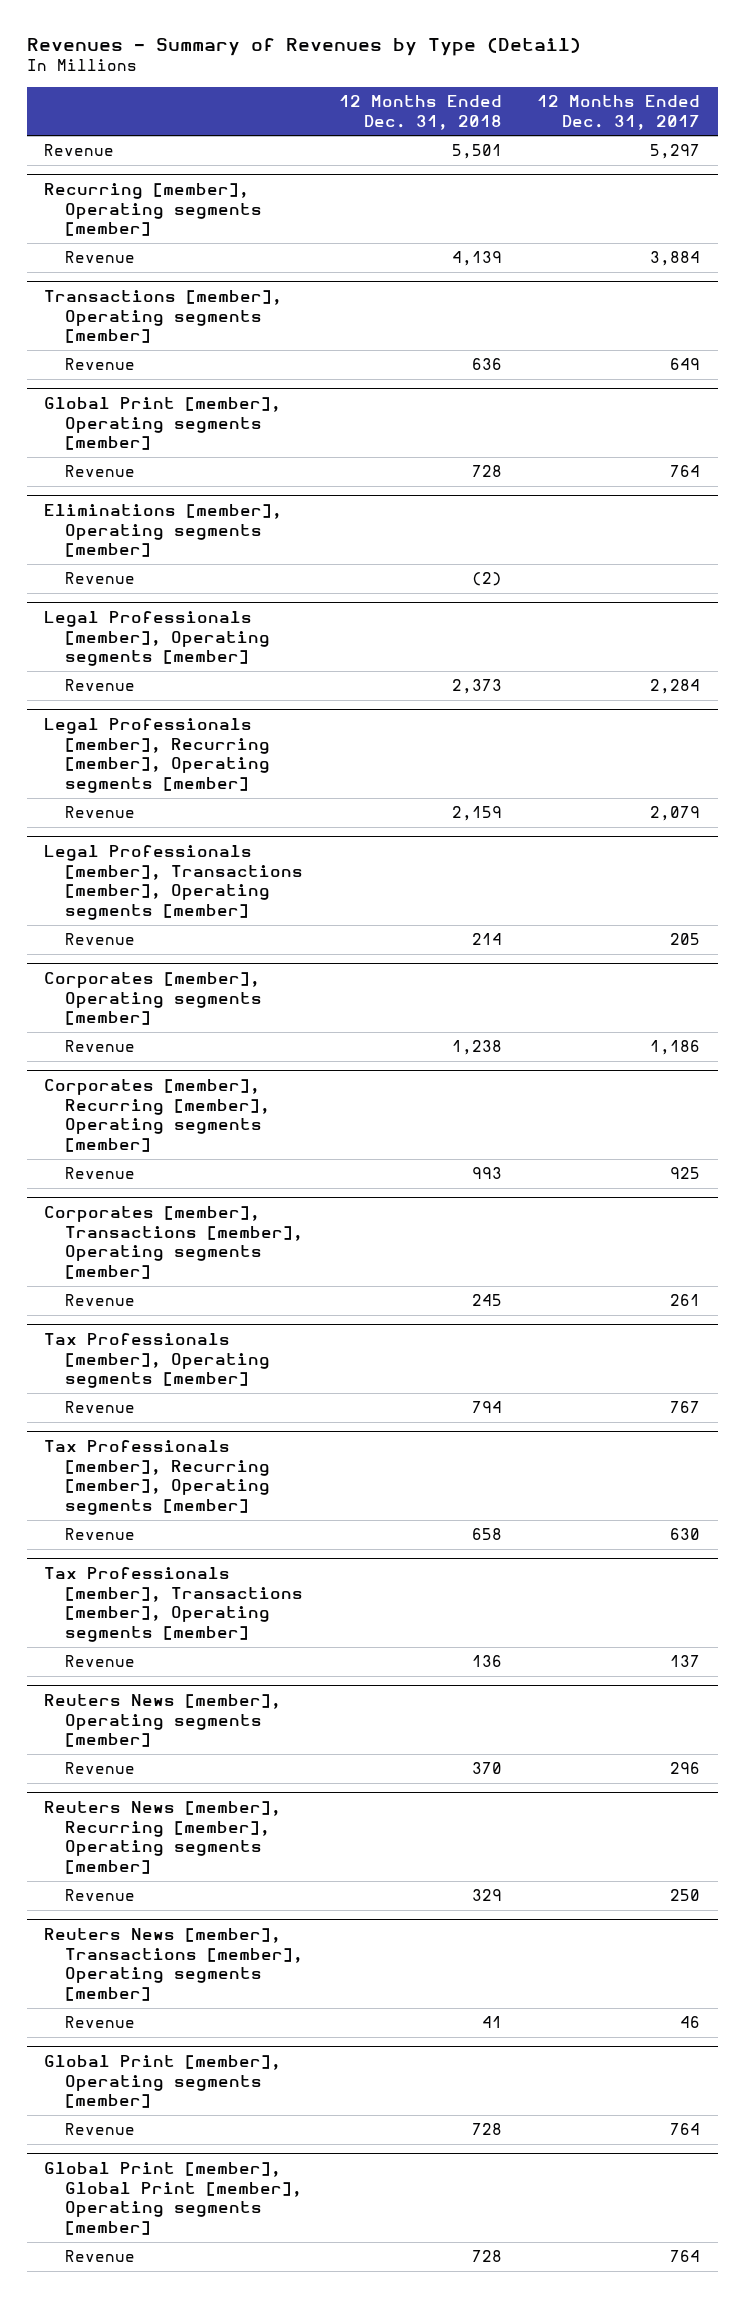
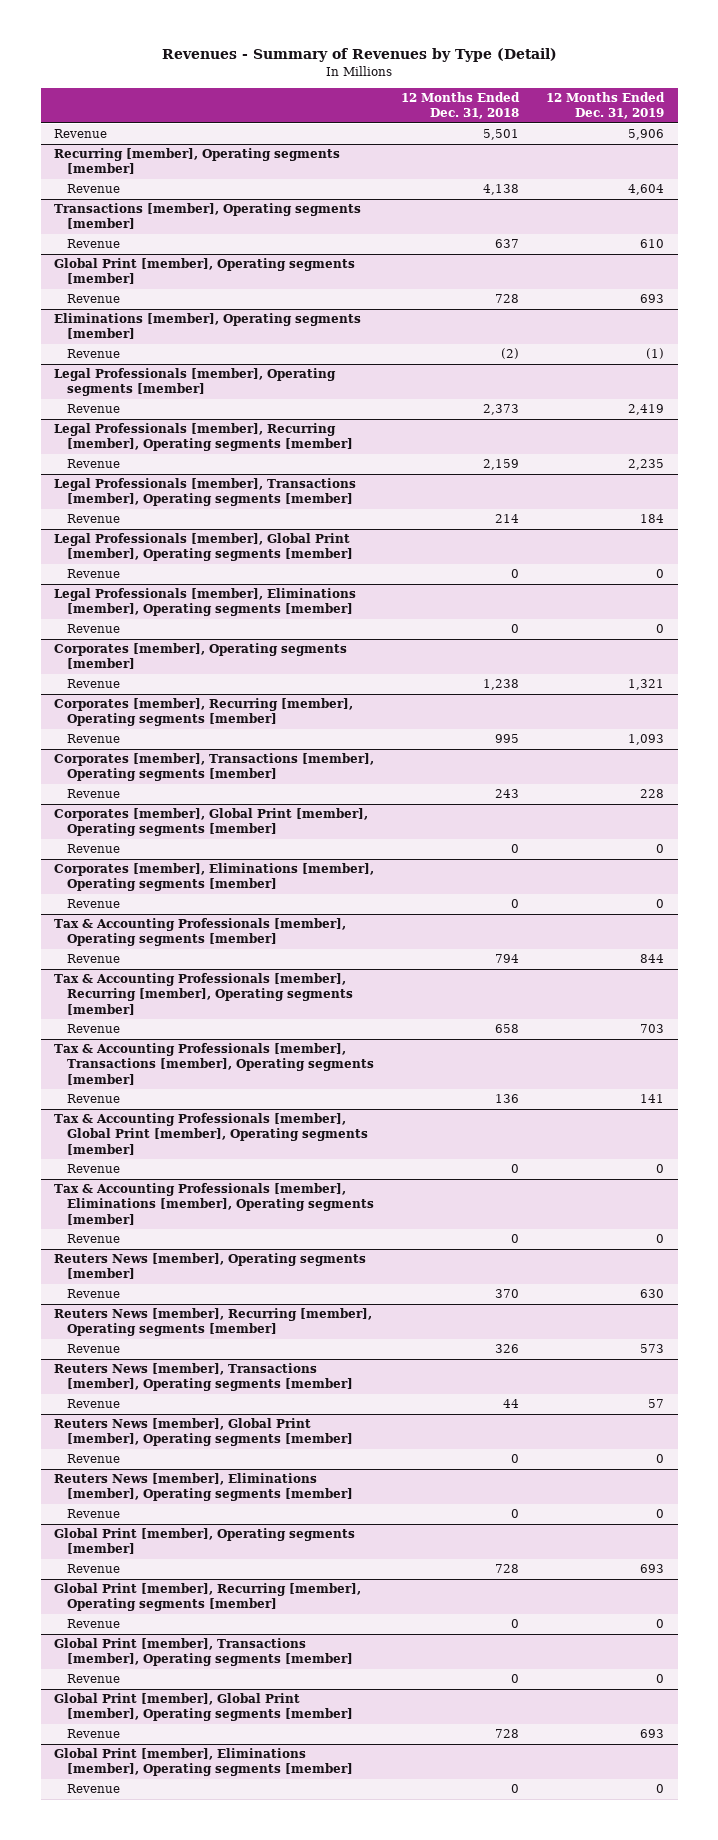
[537,94,701,130] 12 Months Ended Dec. 31, 2017 -> none
none -> [546,91,666,120] 12 Months Ended Dec. 31, 2019
[451,251,502,267] 4,139 -> [483,184,520,196] 4,138
[471,358,502,371] 636 -> [495,239,520,249] 637
none -> [54,533,353,562] Legal Professionals [member], Global Print [member], Operating segments [member]
none -> [66,569,120,579] Revenue
none -> [54,588,357,617] Legal Professionals [member], Eliminations [member], Operating segments [member]
none -> [66,624,120,634] Revenue
[471,1167,502,1180] 993 -> [495,734,520,744] 995
[471,1294,502,1307] 245 -> [495,789,520,799] 243
none -> [54,808,369,837] Corporates [member], Global Print [member], Operating segments [member]
none -> [66,844,120,854] Revenue
none -> [54,863,375,892] Corporates [member], Eliminations [member], Operating segments [member]
none -> [66,899,120,909] Revenue
[44,1333,271,1389] Tax Professionals [member], Operating segments [member] -> [54,918,347,947] Tax & Accounting Professionals [member], Operating segments [member]
[44,1440,271,1516] Tax Professionals [member], Recurring [member], Operating segments [member] -> [54,973,353,1015] Tax & Accounting Professionals [member], Recurring [member], Operating segments [member]
[44,1567,304,1643] Tax Professionals [member], Transactions [member], Operating segments [member] -> [54,1043,374,1085] Tax & Accounting Professionals [member], Transactions [member], Operating segments [member]
none -> [54,1113,368,1155] Tax & Accounting Professionals [member], Global Print [member], Operating segments [member]
none -> [66,1164,120,1174] Revenue
none -> [54,1183,374,1225] Tax & Accounting Professionals [member], Eliminations [member], Operating segments [member]
none -> [66,1234,120,1244] Revenue
[471,1889,502,1902] 329 -> [495,1344,520,1354] 326
[481,2016,502,2029] 41 -> [503,1399,520,1409] 44
none -> [54,1418,353,1447] Reuters News [member], Global Print [member], Operating segments [member]
none -> [66,1454,120,1464] Revenue
none -> [54,1473,353,1502] Reuters News [member], Eliminations [member], Operating segments [member]
none -> [66,1509,120,1519] Revenue
none -> [54,1583,362,1612] Global Print [member], Recurring [member], Operating segments [member]
none -> [66,1619,120,1629] Revenue
none -> [54,1638,353,1667] Global Print [member], Transactions [member], Operating segments [member]
none -> [66,1674,120,1684] Revenue
none -> [54,1748,353,1777] Global Print [member], Eliminations [member], Operating segments [member]
none -> [66,1784,120,1794] Revenue

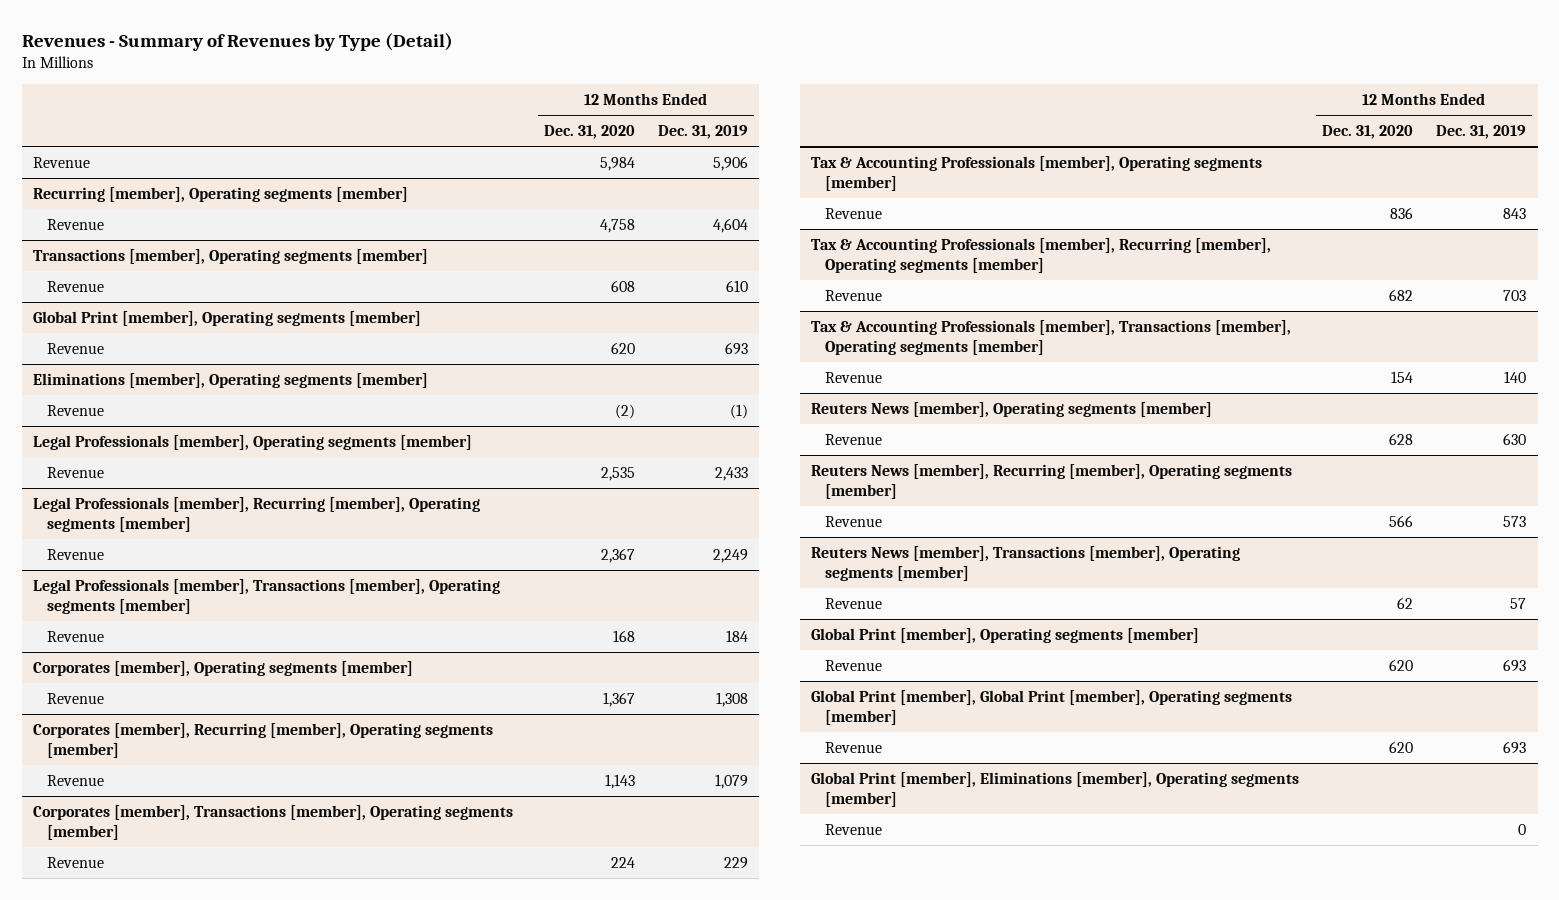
[401,91,521,120] 12 Months Ended Dec. 31, 2018 -> none
none -> [543,125,635,140] Dec. 31, 2020
[628,404,665,416] 2,419 -> [714,466,748,481] 2,433
[628,459,665,471] 2,235 -> [712,548,748,563] 2,249
[54,533,353,562] Legal Professionals [member], Global Print [member], Operating segments [member] -> none
[66,569,120,579] Revenue -> none
[54,588,357,617] Legal Professionals [member], Eliminations [member], Operating segments [member] -> none
[66,624,120,634] Revenue -> none
[628,679,665,691] 1,321 -> [715,691,748,707] 1,308
[628,734,665,746] 1,093 -> [714,773,748,789] 1,079
[54,808,369,837] Corporates [member], Global Print [member], Operating segments [member] -> none
[66,844,120,854] Revenue -> none
[54,863,375,892] Corporates [member], Eliminations [member], Operating segments [member] -> none
[66,899,120,909] Revenue -> none
[640,789,665,799] 228 -> [723,856,748,869] 229
[640,954,665,964] 844 -> [1503,207,1527,219] 843
[54,1113,368,1155] Tax & Accounting Professionals [member], Global Print [member], Operating segments [member] -> none
[66,1164,120,1174] Revenue -> none
[54,1183,374,1225] Tax & Accounting Professionals [member], Eliminations [member], Operating segments [member] -> none
[66,1234,120,1244] Revenue -> none
[640,1094,665,1104] 141 -> [1504,370,1527,383] 140
[54,1418,353,1447] Reuters News [member], Global Print [member], Operating segments [member] -> none
[66,1454,120,1464] Revenue -> none
[54,1473,353,1502] Reuters News [member], Eliminations [member], Operating segments [member] -> none
[66,1509,120,1519] Revenue -> none
[54,1583,362,1612] Global Print [member], Recurring [member], Operating segments [member] -> none
[66,1619,120,1629] Revenue -> none
[54,1638,353,1667] Global Print [member], Transactions [member], Operating segments [member] -> none
[66,1674,120,1684] Revenue -> none

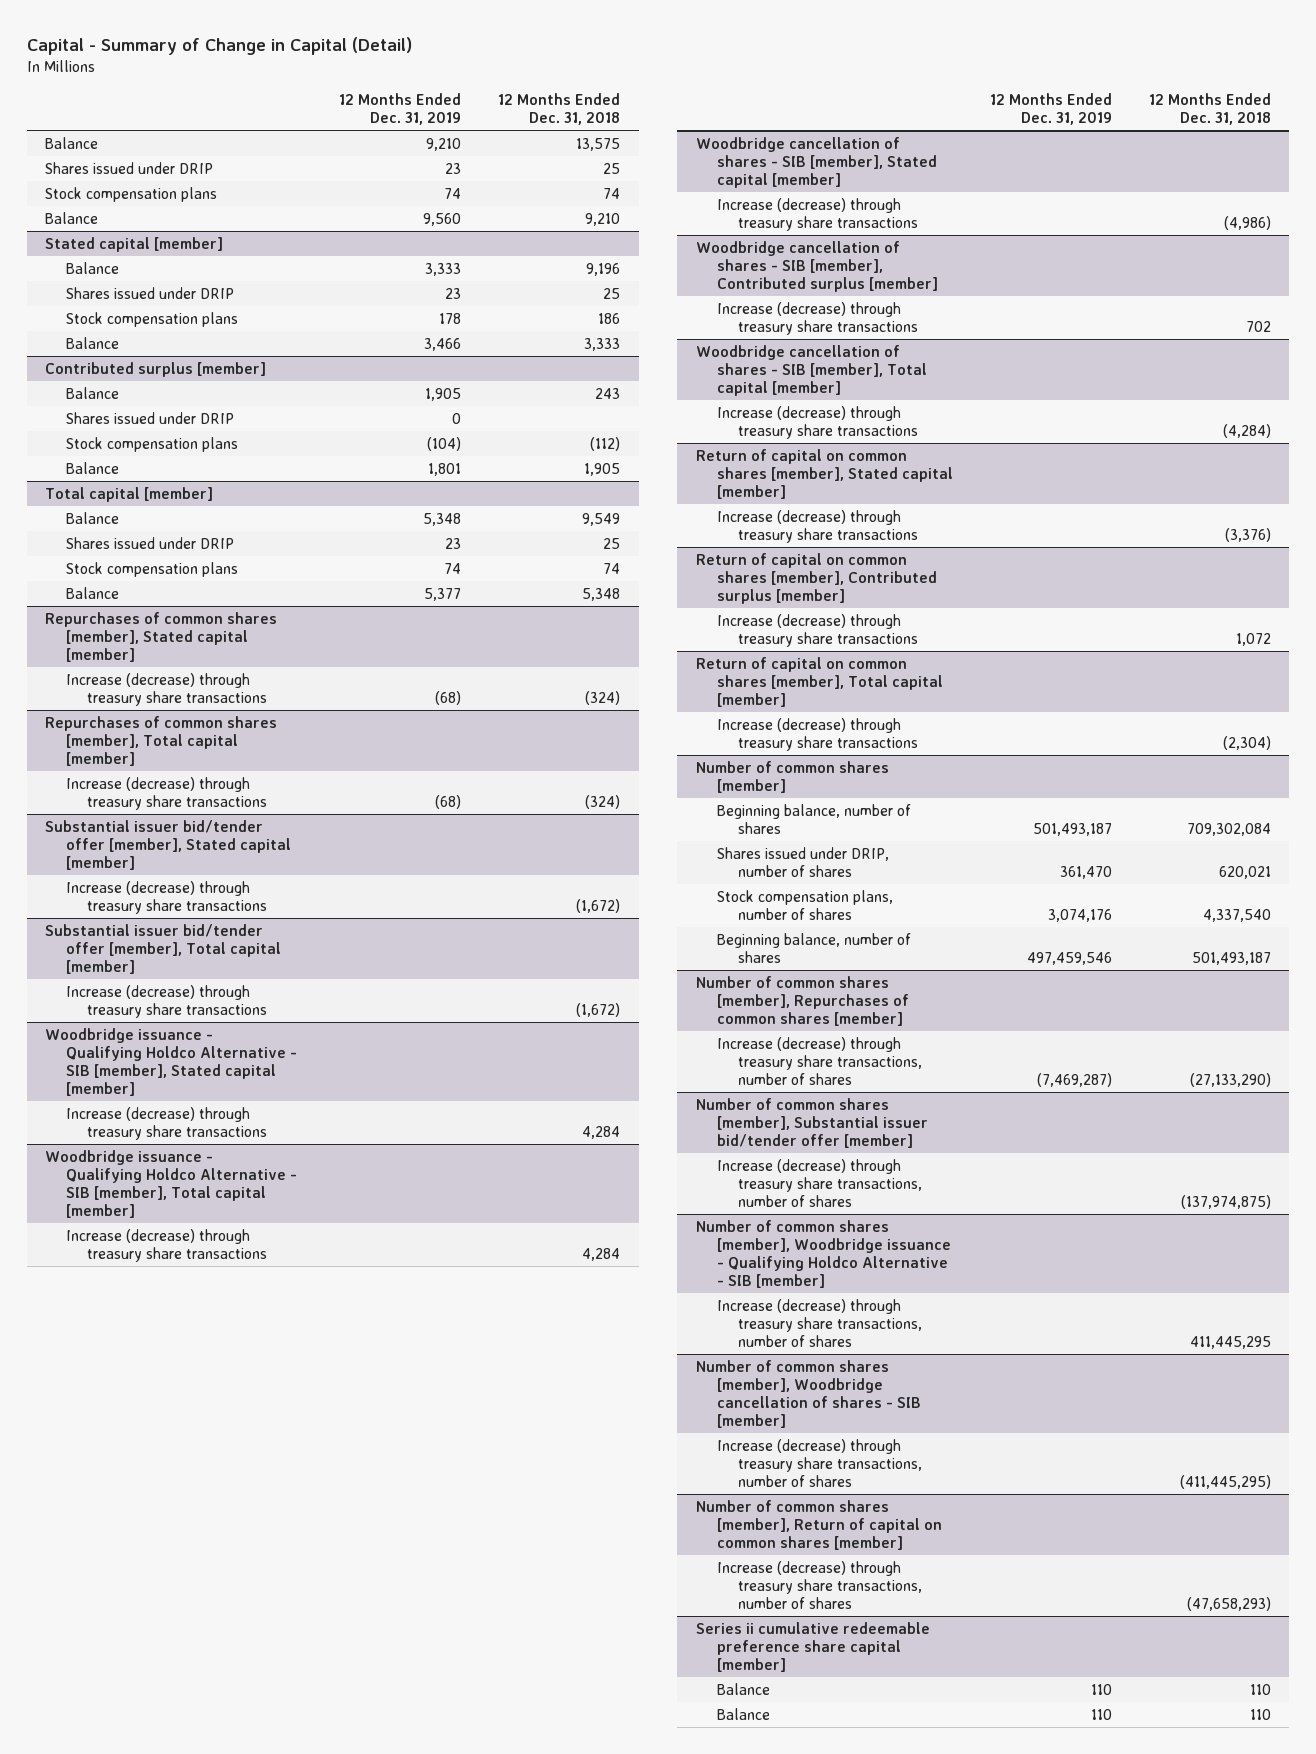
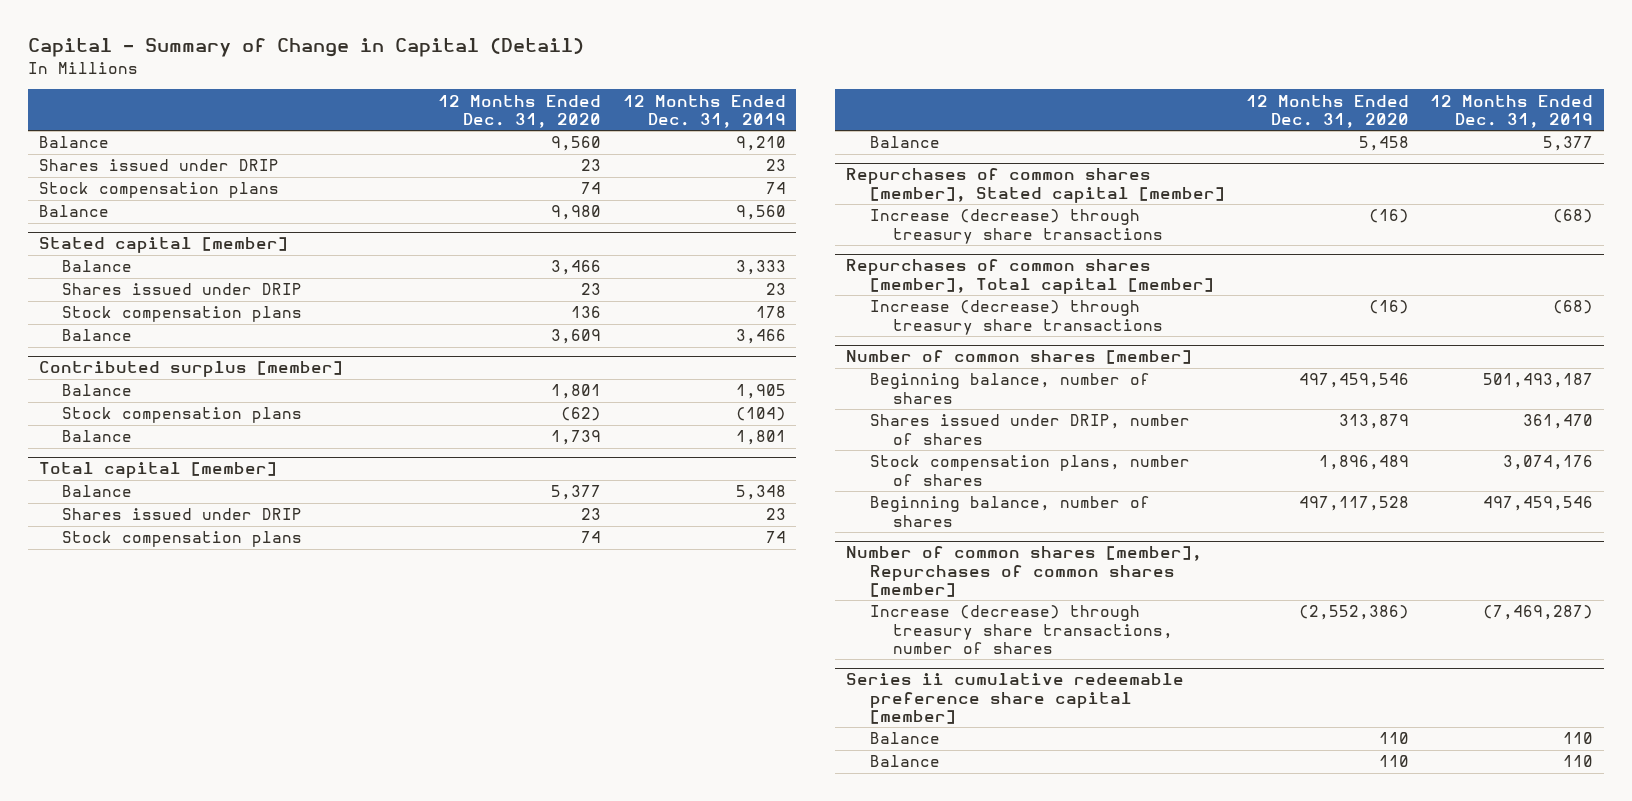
[498,93,621,126] 12 Months Ended Dec. 31, 2018 -> none
none -> [438,94,602,128] 12 Months Ended Dec. 31, 2020
[66,411,235,424] Shares issued under DRIP -> none
[45,819,292,870] Substantial issuer bid/tender offer [member], Stated capital [member] -> none
[66,880,267,914] Increase (decrease) through treasury share transactions -> none
[45,923,282,974] Substantial issuer bid/tender offer [member], Total capital [member] -> none
[66,984,267,1018] Increase (decrease) through treasury share transactions -> none
[45,1027,298,1096] Woodbridge issuance - Qualifying Holdco Alternative - SIB [member], Stated capital [member] -> none
[66,1106,267,1140] Increase (decrease) through treasury share transactions -> none
[45,1149,298,1218] Woodbridge issuance - Qualifying Holdco Alternative - SIB [member], Total capital [member] -> none
[66,1228,267,1262] Increase (decrease) through treasury share transactions -> none
[695,136,937,188] Woodbridge cancellation of shares - SIB [member], Stated capital [member] -> none
[716,197,918,231] Increase (decrease) through treasury share transactions -> none
[695,240,938,292] Woodbridge cancellation of shares - SIB [member], Contributed surplus [member] -> none
[716,301,918,335] Increase (decrease) through treasury share transactions -> none
[695,344,927,396] Woodbridge cancellation of shares - SIB [member], Total capital [member] -> none
[716,405,918,439] Increase (decrease) through treasury share transactions -> none
[695,448,953,499] Return of capital on common shares [member], Stated capital [member] -> none
[716,509,918,543] Increase (decrease) through treasury share transactions -> none
[695,552,937,604] Return of capital on common shares [member], Contributed surplus [member] -> none
[716,613,918,647] Increase (decrease) through treasury share transactions -> none
[695,656,943,707] Return of capital on common shares [member], Total capital [member] -> none
[716,717,918,751] Increase (decrease) through treasury share transactions -> none
[695,1097,928,1148] Number of common shares [member], Substantial issuer bid/tender offer [member] -> none
[716,1158,922,1207] Increase (decrease) through treasury share transactions, number of shares -> none
[695,1219,951,1288] Number of common shares [member], Woodbridge issuance - Qualifying Holdco Alternative - SIB [member] -> none
[716,1298,922,1347] Increase (decrease) through treasury share transactions, number of shares -> none
[695,1359,921,1428] Number of common shares [member], Woodbridge cancellation of shares - SIB [member] -> none
[716,1438,922,1487] Increase (decrease) through treasury share transactions, number of shares -> none
[695,1499,942,1550] Number of common shares [member], Return of capital on common shares [member] -> none
[716,1560,922,1609] Increase (decrease) through treasury share transactions, number of shares -> none

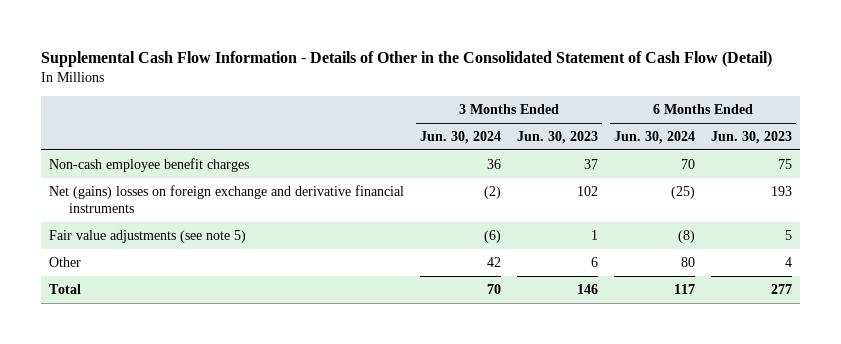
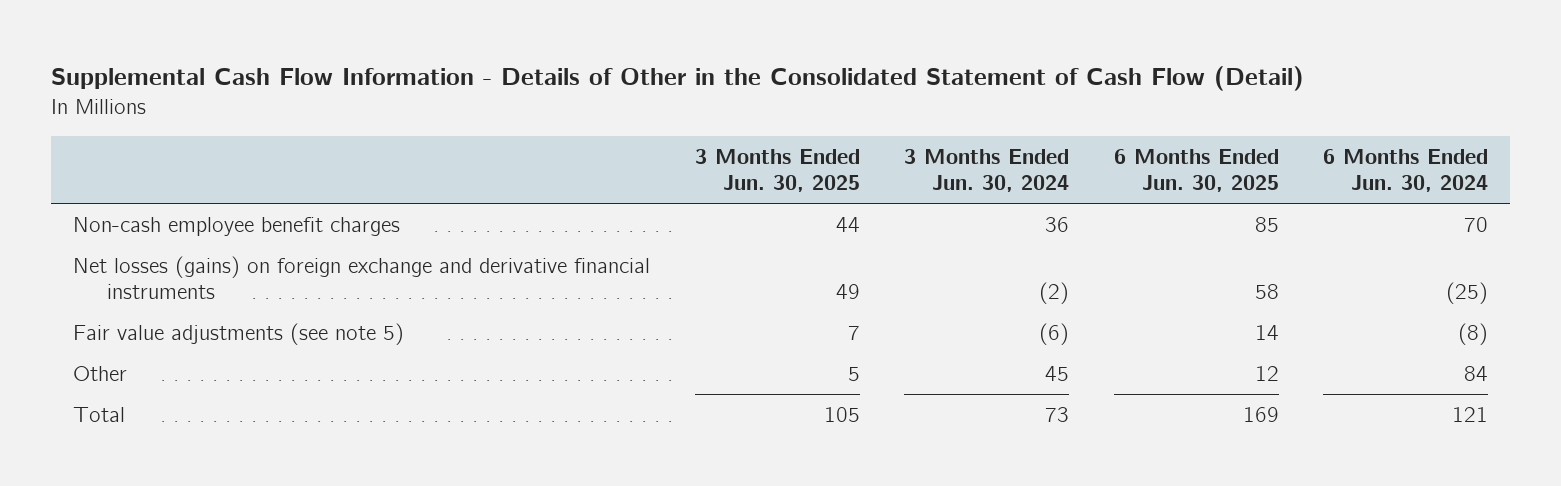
[517,131,599,145] Jun. 30, 2023 -> none
[711,131,793,145] Jun. 30, 2023 -> none
none -> [694,148,860,193] 3 Months Ended Jun. 30, 2025
none -> [1113,148,1279,193] 6 Months Ended Jun. 30, 2025
[49,185,405,214] Net (gains) losses on foreign exchange and derivative financial instruments -> [73,255,651,300] Net losses (gains) on foreign exchange and derivative financial instruments
[487,257,502,268] 42 -> [1045,365,1070,381] 45
[681,257,696,268] 80 -> [1464,365,1489,381] 84
[487,284,502,295] 70 -> [1045,406,1070,422] 73
[674,284,696,295] 117 -> [1452,406,1489,422] 121

